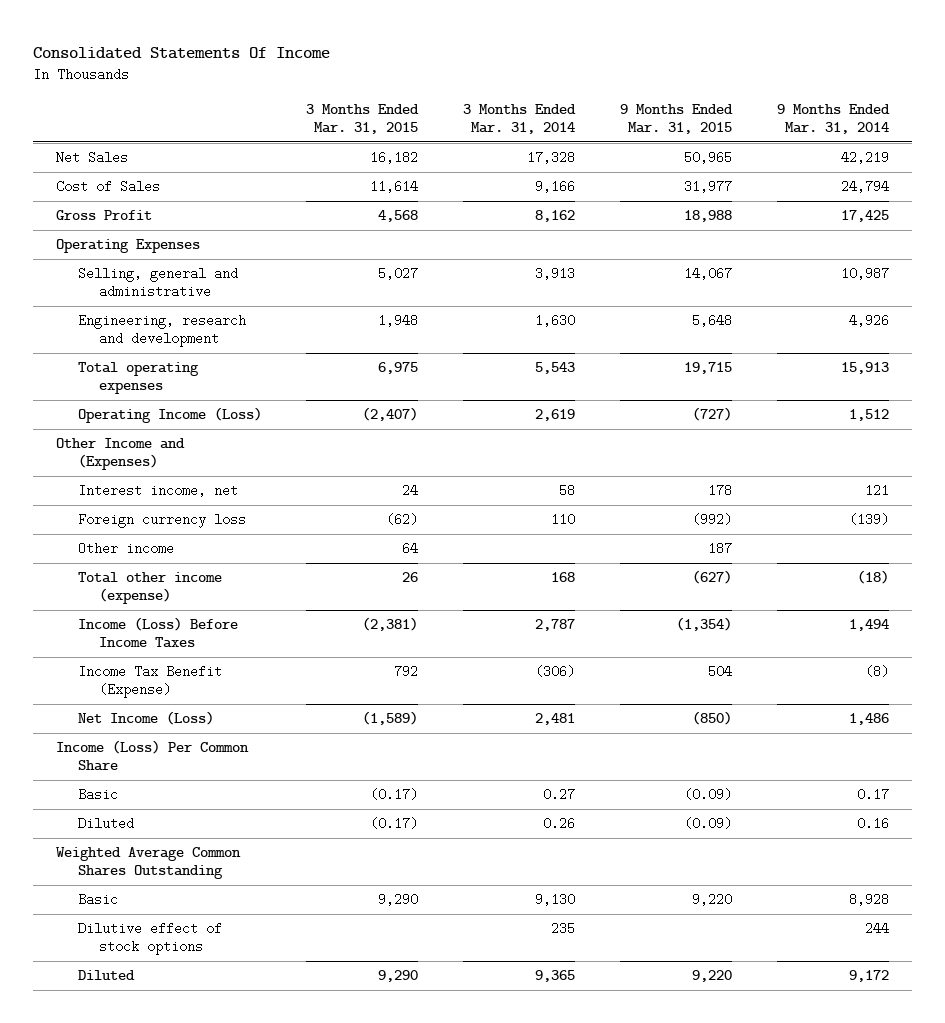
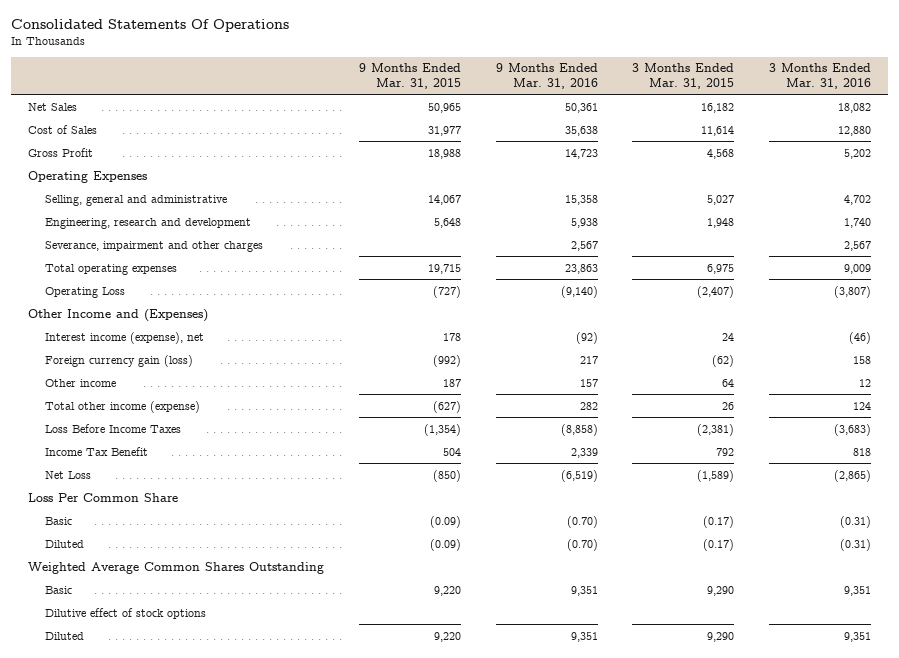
[33,46,331,59] Consolidated Statements Of Income -> [11,19,290,33] Consolidated Statements Of Operations
[463,103,577,135] 3 Months Ended Mar. 31, 2014 -> none
[777,103,891,135] 9 Months Ended Mar. 31, 2014 -> none
none -> [495,63,598,89] 9 Months Ended Mar. 31, 2016
none -> [768,63,871,89] 3 Months Ended Mar. 31, 2016
none -> [44,240,263,252] Severance, impairment and other charges
[77,407,262,424] Operating Income (Loss) -> [44,286,125,298] Operating Loss
[77,484,238,498] Interest income, net -> [44,331,204,344] Interest income (expense), net
[77,513,246,529] Foreign currency loss -> [44,354,193,367] Foreign currency gain (loss)
[77,617,238,649] Income (Loss) Before Income Taxes -> [44,423,181,433] Loss Before Income Taxes
[77,665,222,699] Income Tax Benefit (Expense) -> [44,446,148,456] Income Tax Benefit
[77,711,214,726] Net Income (Loss) -> [44,470,91,479] Net Loss
[55,740,249,772] Income (Loss) Per Common Share -> [28,492,179,502] Loss Per Common Share

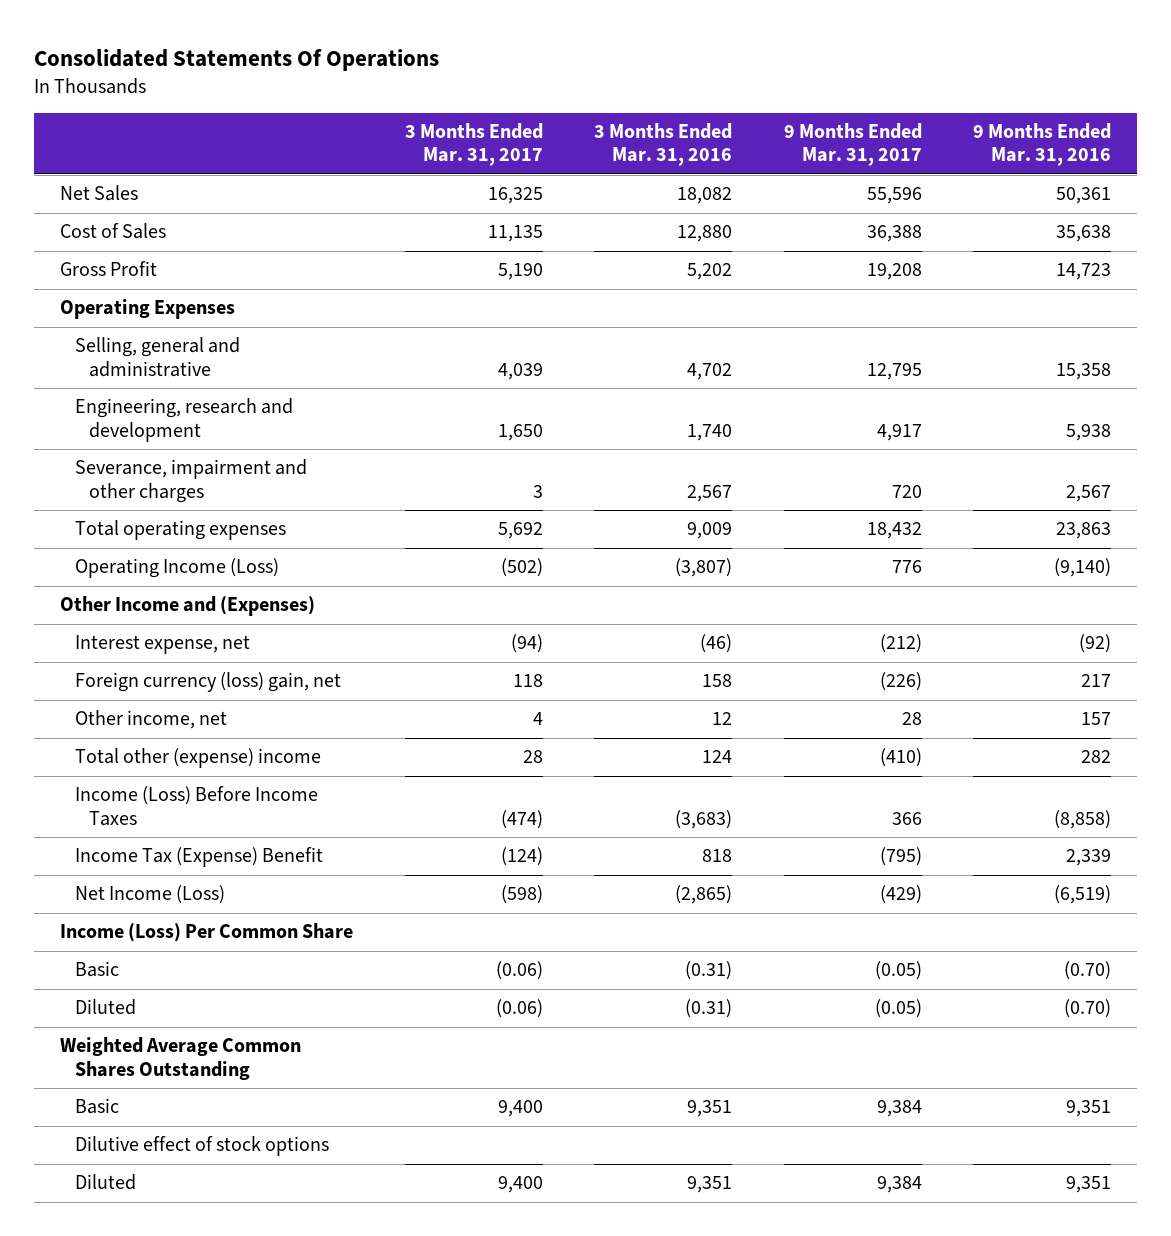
[359,63,462,89] 9 Months Ended Mar. 31, 2015 -> none
[632,63,735,89] 3 Months Ended Mar. 31, 2015 -> none
none -> [404,123,543,167] 3 Months Ended Mar. 31, 2017
none -> [783,123,922,167] 9 Months Ended Mar. 31, 2017
[44,286,125,298] Operating Loss -> [74,558,279,579] Operating Income (Loss)
[44,331,204,344] Interest income (expense), net -> [74,635,250,655] Interest expense, net
[44,354,193,367] Foreign currency gain (loss) -> [74,672,341,693] Foreign currency (loss) gain, net
[44,378,116,387] Other income -> [74,710,227,730] Other income, net
[44,400,200,413] Total other income (expense) -> [74,748,321,769] Total other (expense) income
[44,423,181,433] Loss Before Income Taxes -> [74,786,318,826] Income (Loss) Before Income Taxes
[44,446,148,456] Income Tax Benefit -> [74,847,323,868] Income Tax (Expense) Benefit
[44,470,91,479] Net Loss -> [74,885,225,905] Net Income (Loss)
[28,492,179,502] Loss Per Common Share -> [60,923,354,943] Income (Loss) Per Common Share

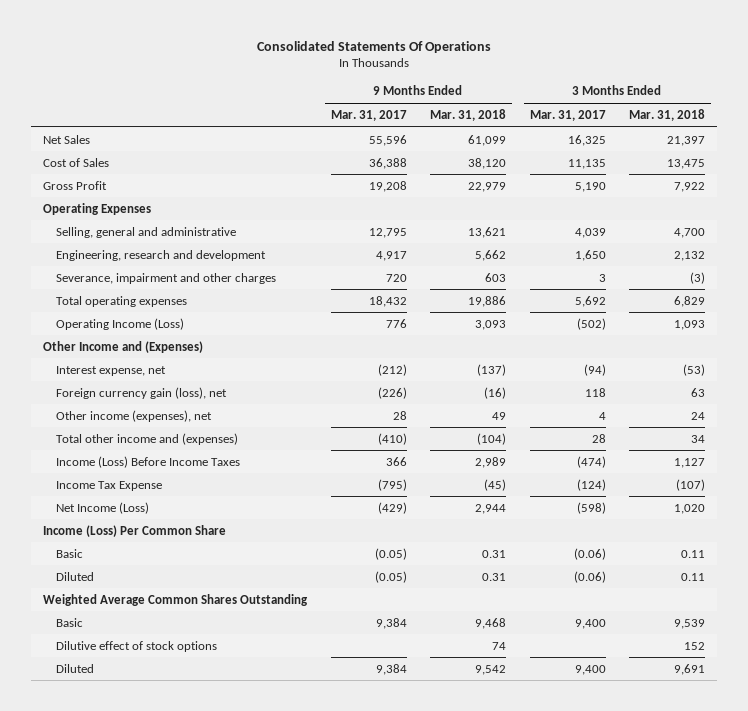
[594,123,733,167] 3 Months Ended Mar. 31, 2016 -> none
[972,123,1111,167] 9 Months Ended Mar. 31, 2016 -> none
none -> [430,108,507,121] Mar. 31, 2018
none -> [629,108,706,121] Mar. 31, 2018
[74,672,341,693] Foreign currency (loss) gain, net -> [55,386,227,399] Foreign currency gain (loss), net
[74,710,227,730] Other income, net -> [55,409,212,422] Other income (expenses), net
[74,748,321,769] Total other (expense) income -> [55,432,238,445] Total other income and (expenses)
[74,847,323,868] Income Tax (Expense) Benefit -> [55,480,162,491] Income Tax Expense

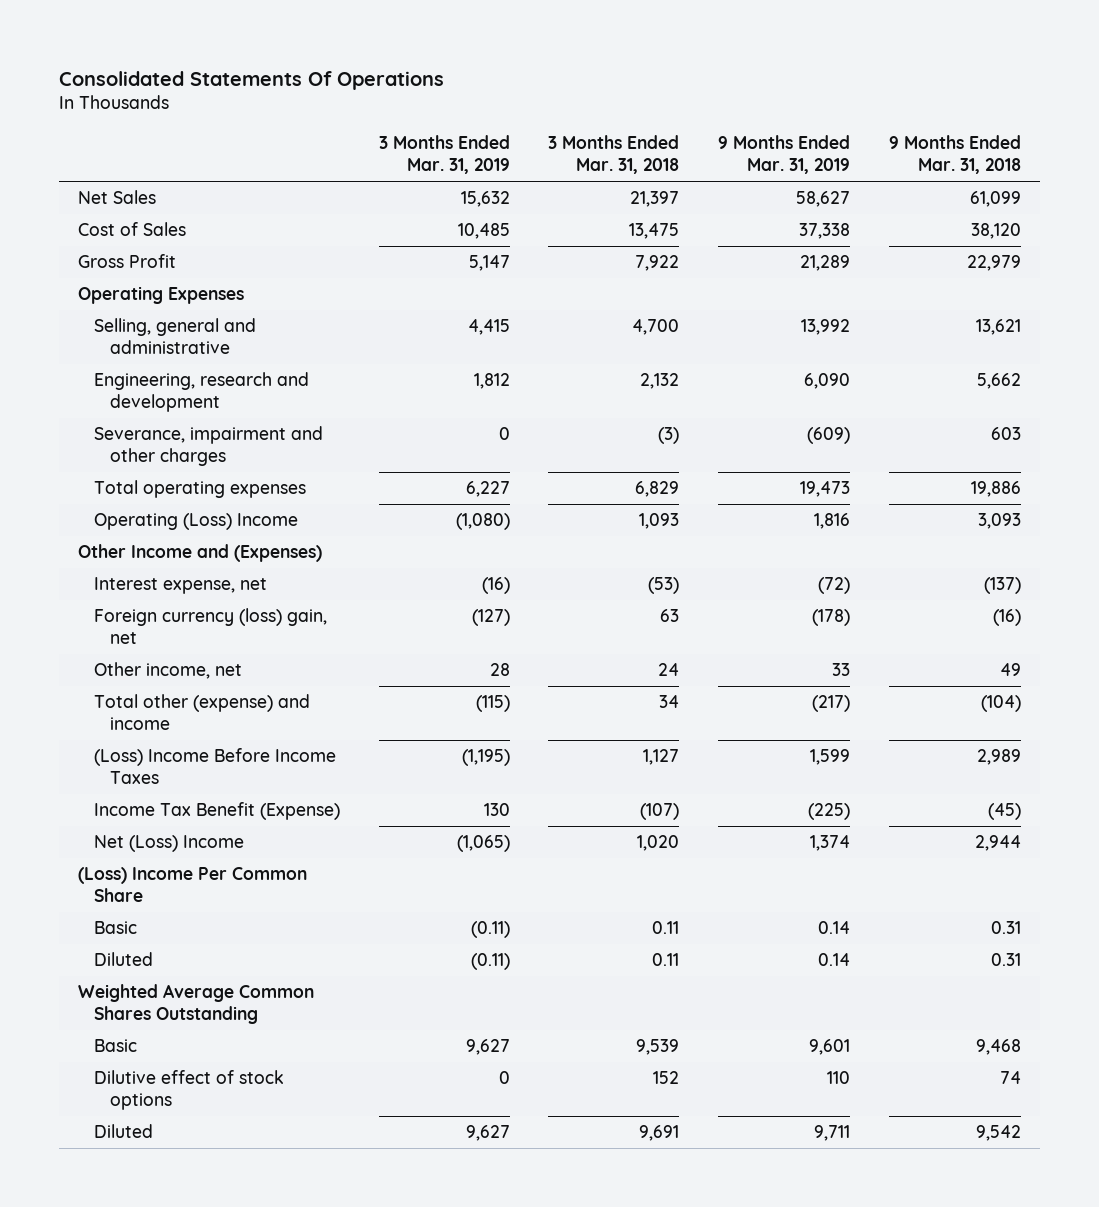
[330,109,407,121] Mar. 31, 2017 -> none
[529,109,606,121] Mar. 31, 2017 -> none
none -> [378,134,510,175] 3 Months Ended Mar. 31, 2019
none -> [717,134,850,175] 9 Months Ended Mar. 31, 2019
[55,317,184,330] Operating Income (Loss) -> [93,513,298,531] Operating (Loss) Income
[55,386,227,399] Foreign currency gain (loss), net -> [93,608,327,645] Foreign currency (loss) gain, net
[55,409,212,422] Other income (expenses), net -> [93,662,242,680] Other income, net
[55,432,238,445] Total other income and (expenses) -> [93,694,310,731] Total other (expense) and income
[55,455,240,468] Income (Loss) Before Income Taxes -> [93,748,336,785] (Loss) Income Before Income Taxes
[55,480,162,491] Income Tax Expense -> [93,802,340,821] Income Tax Benefit (Expense)
[55,501,149,514] Net Income (Loss) -> [93,835,244,853] Net (Loss) Income
[43,524,227,537] Income (Loss) Per Common Share -> [78,867,308,903] (Loss) Income Per Common Share

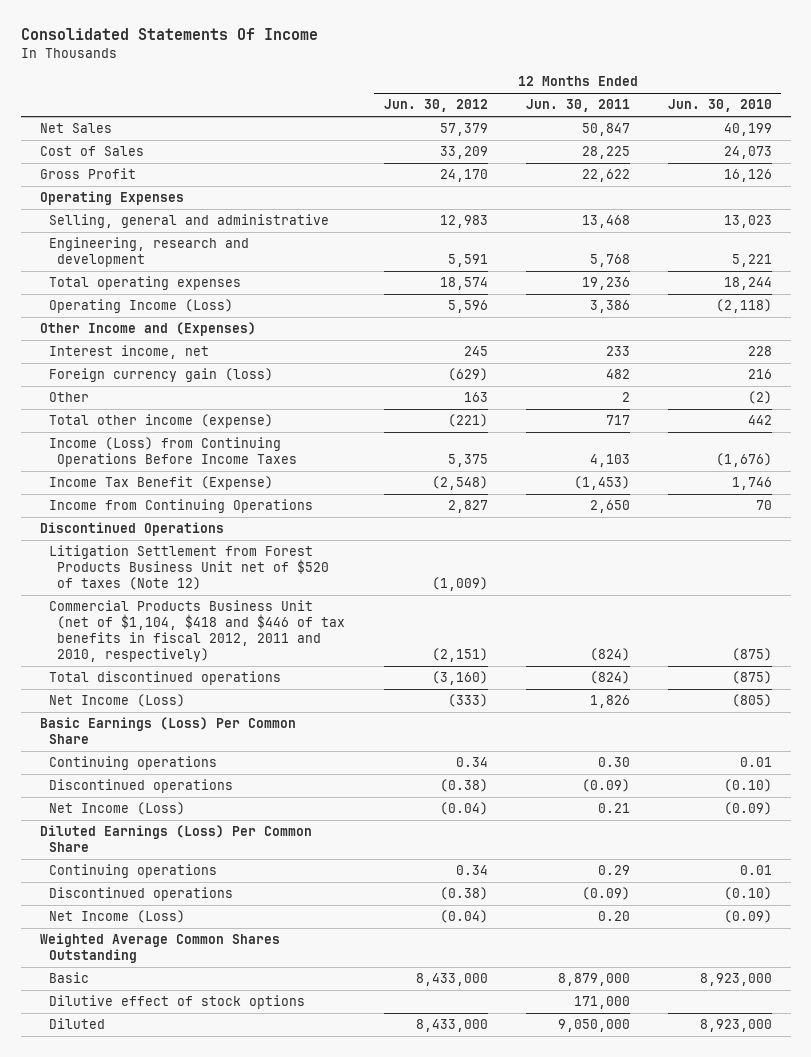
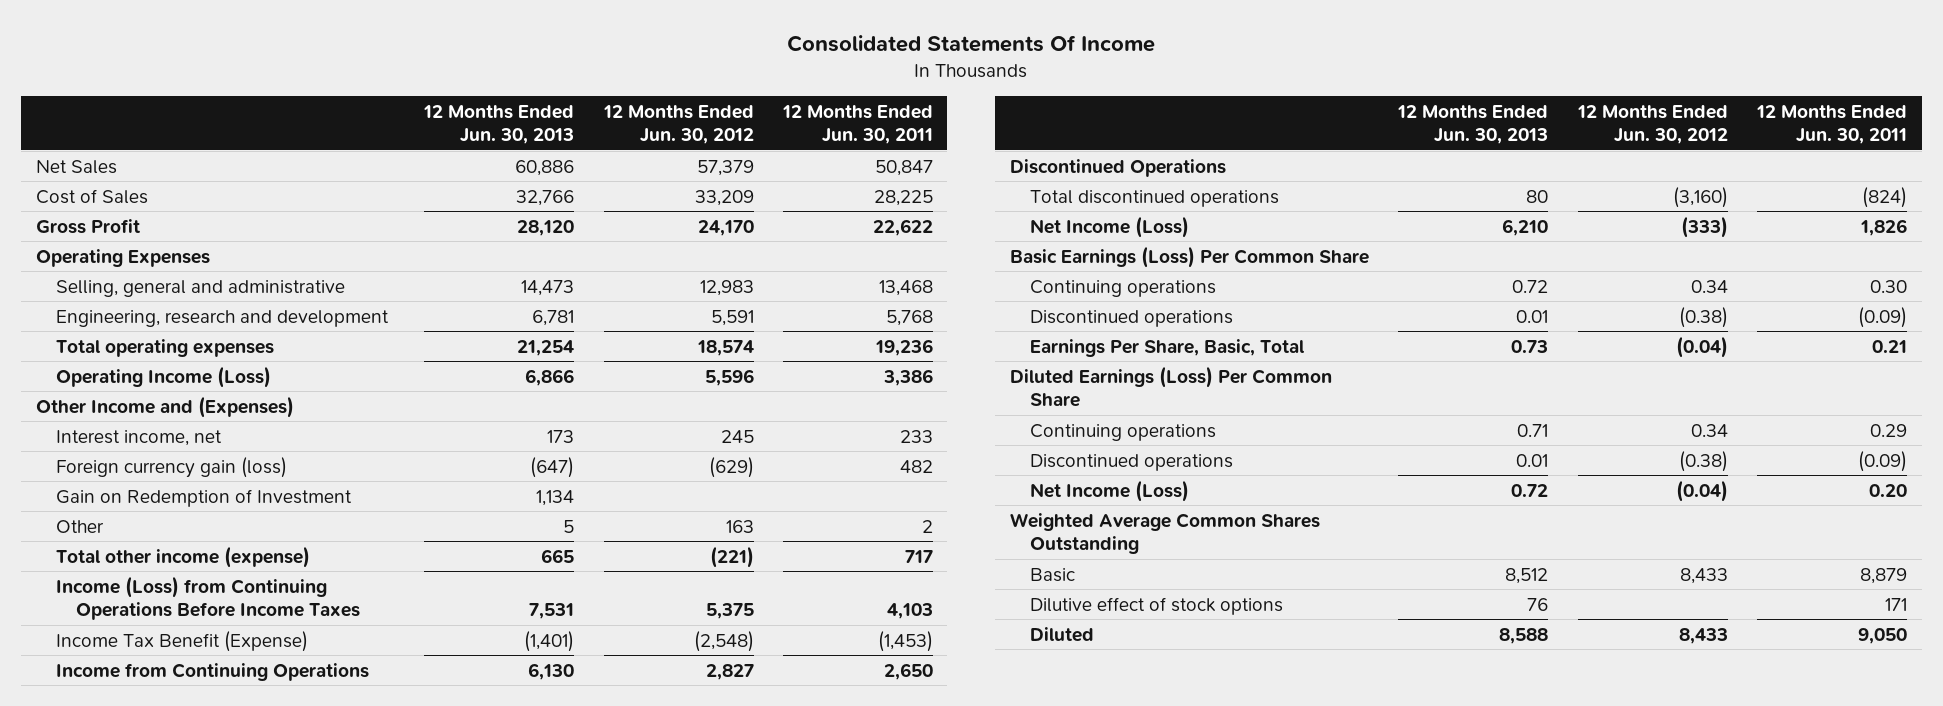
[667,99,772,113] Jun. 30, 2010 -> none
none -> [423,104,575,145] 12 Months Ended Jun. 30, 2013
none -> [55,488,352,507] Gain on Redemption of Investment
[48,545,330,591] Litigation Settlement from Forest Products Business Unit net of $520 of taxes (Note 12) -> none
[48,600,346,663] Commercial Products Business Unit (net of $1,104, $418 and $446 of tax benefits in fiscal 2012, 2011 and 2010, respectively) -> none
[48,802,185,816] Net Income (Loss) -> [1030,338,1306,357] Earnings Per Share, Basic, Total
[415,973,488,987] 8,433,000 -> [1679,567,1728,584] 8,433
[557,973,630,987] 8,879,000 -> [1859,567,1907,584] 8,879
[573,996,630,1010] 171,000 -> [1884,597,1907,611] 171
[415,1019,488,1033] 8,433,000 -> [1678,627,1728,644] 8,433
[557,1019,630,1033] 9,050,000 -> [1857,627,1907,644] 9,050

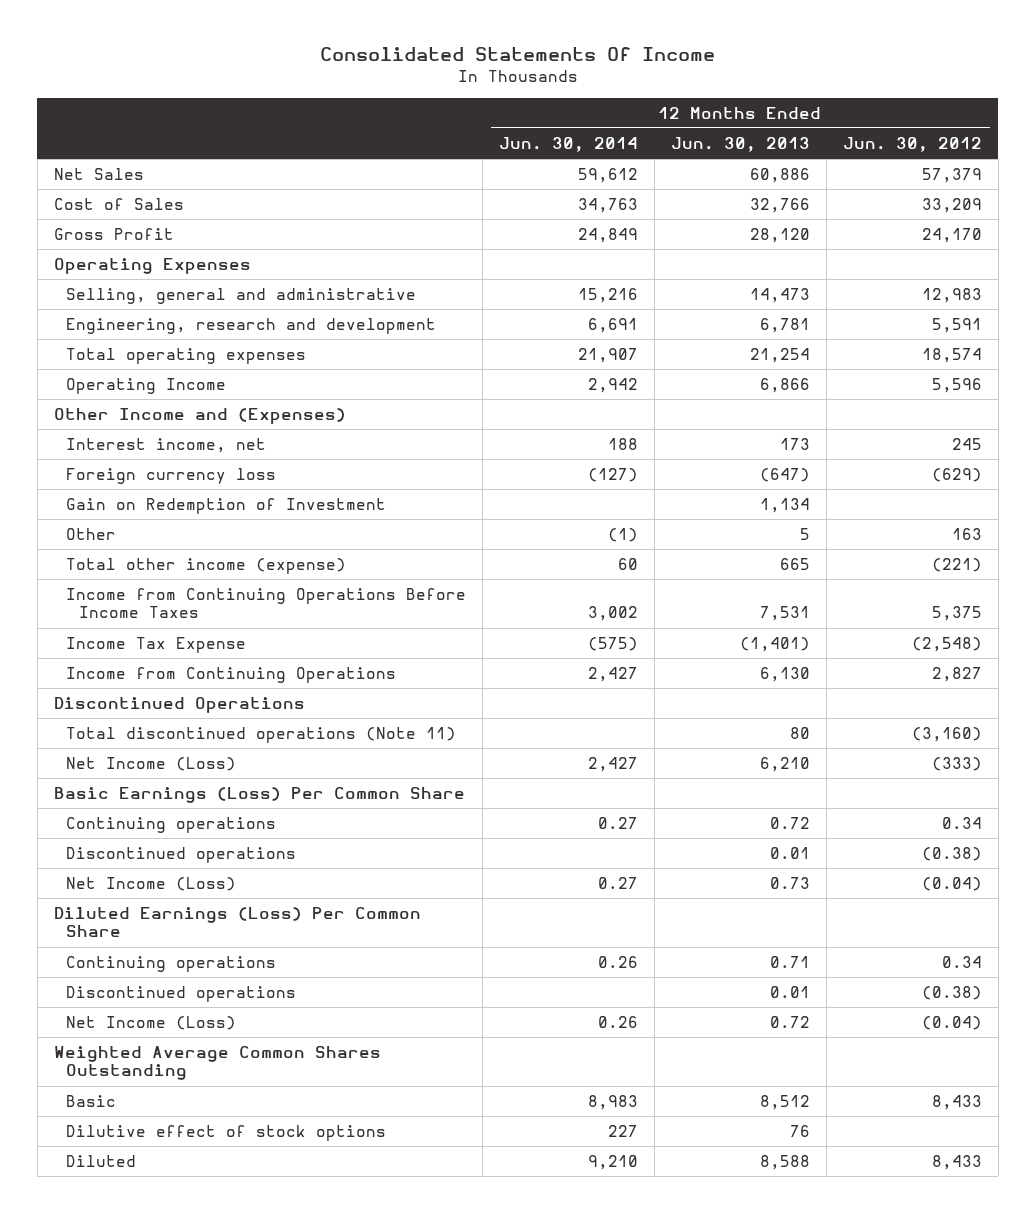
[781,104,933,145] 12 Months Ended Jun. 30, 2011 -> none
none -> [499,136,639,152] Jun. 30, 2014
[55,365,271,388] Operating Income (Loss) -> [66,377,227,394] Operating Income
[55,456,287,478] Foreign currency gain (loss) -> [66,467,277,484] Foreign currency loss
[55,575,360,621] Income (Loss) from Continuing Operations Before Income Taxes -> [66,587,467,619] Income from Continuing Operations Before Income Taxes
[55,630,308,652] Income Tax Benefit (Expense) -> [66,636,247,653] Income Tax Expense
[1030,189,1280,207] Total discontinued operations -> [66,726,457,743] Total discontinued operations (Note 11)
[1030,338,1306,357] Earnings Per Share, Basic, Total -> [66,876,237,891] Net Income (Loss)

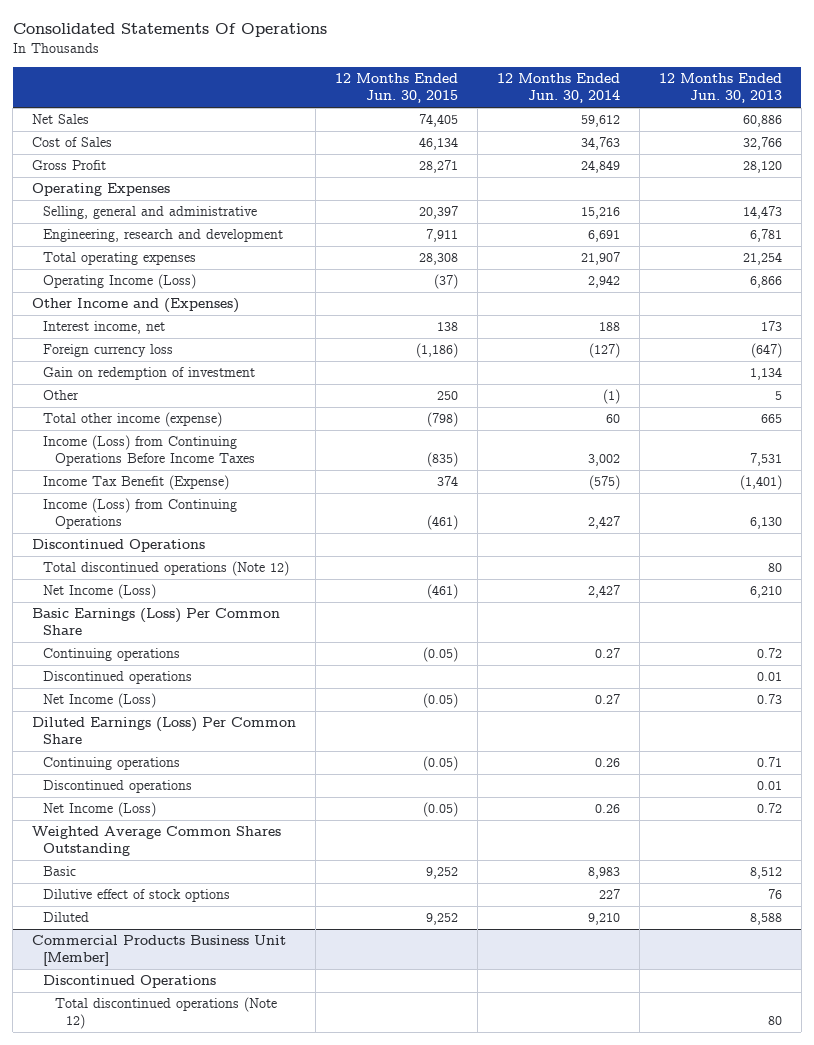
[319,47,715,62] Consolidated Statements Of Income -> [12,23,327,38] Consolidated Statements Of Operations
[842,136,982,152] Jun. 30, 2012 -> none
none -> [335,73,459,104] 12 Months Ended Jun. 30, 2015
[66,377,227,394] Operating Income -> [43,274,197,290] Operating Income (Loss)
[66,497,387,514] Gain on Redemption of Investment -> [43,367,256,381] Gain on redemption of investment
[66,587,467,619] Income from Continuing Operations Before Income Taxes -> [43,435,255,467] Income (Loss) from Continuing Operations Before Income Taxes
[66,636,247,653] Income Tax Expense -> [43,475,230,491] Income Tax Benefit (Expense)
[66,666,397,683] Income from Continuing Operations -> [43,498,238,530] Income (Loss) from Continuing Operations
[66,726,457,743] Total discontinued operations (Note 11) -> [43,561,290,577] Total discontinued operations (Note 12)
none -> [32,935,287,967] Commercial Products Business Unit [Member]
none -> [43,975,217,989] Discontinued Operations
none -> [54,997,277,1030] Total discontinued operations (Note 12)

